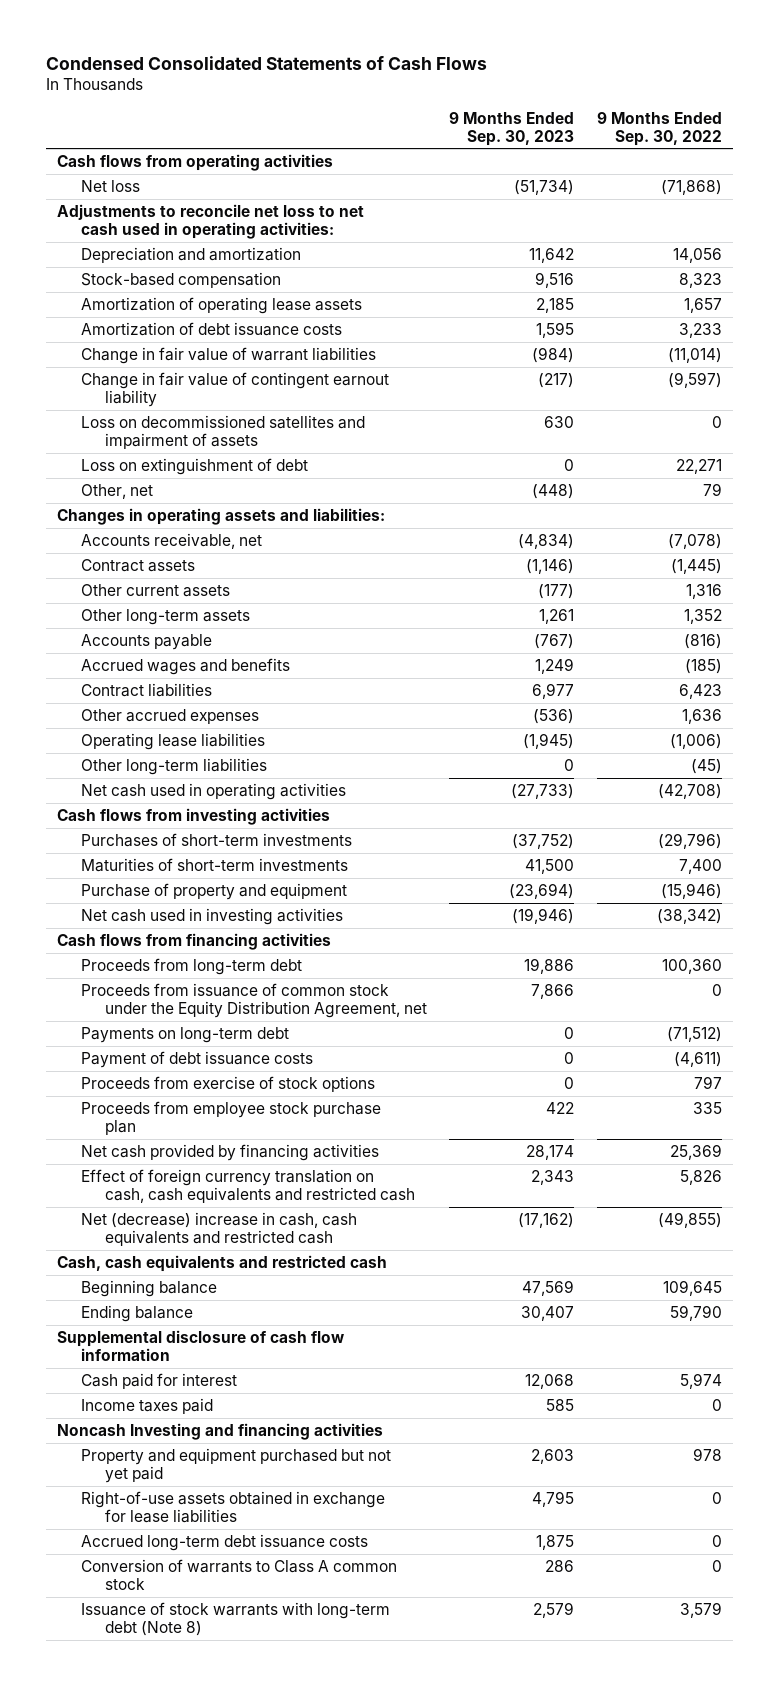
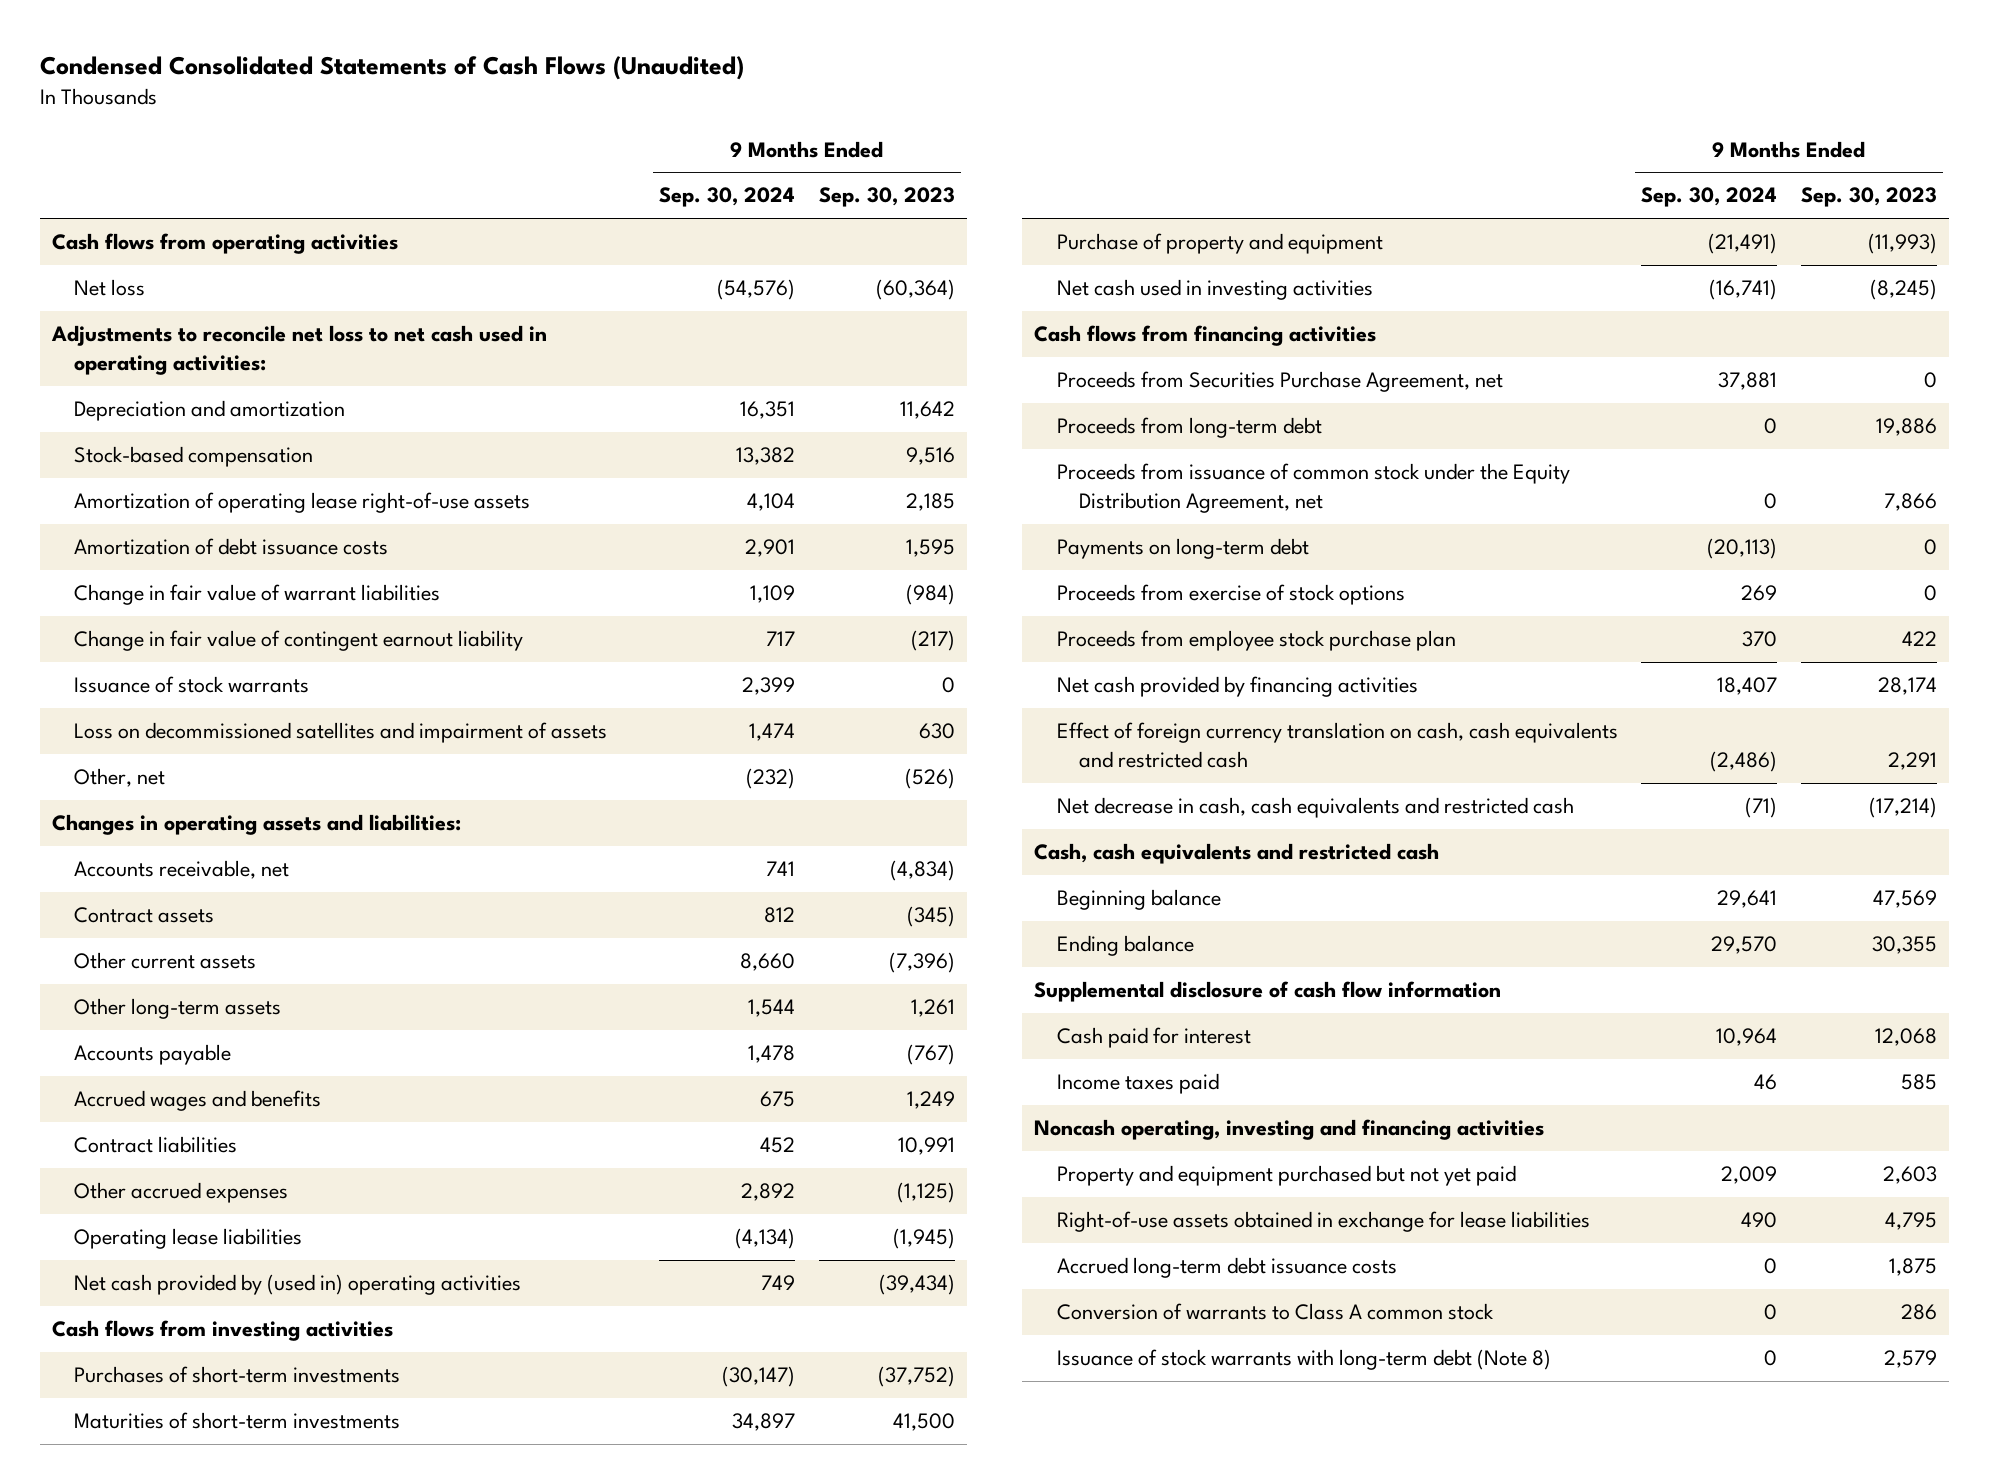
[45,55,487,70] Condensed Consolidated Statements of Cash Flows -> [39,56,744,81] Condensed Consolidated Statements of Cash Flows (Unaudited)
[596,111,722,146] 9 Months Ended Sep. 30, 2022 -> none
none -> [659,187,796,208] Sep. 30, 2024
[514,179,575,195] (51,734) -> [875,279,955,301] (60,364)
[80,296,362,314] Amortization of operating lease assets -> [74,492,531,514] Amortization of operating lease right-of-use assets
none -> [74,676,310,694] Issuance of stock warrants
[80,457,308,475] Loss on extinguishment of debt -> none
[532,483,575,499] (448) -> [904,768,955,790] (526)
[526,558,575,574] (1,146) -> [906,906,955,928] (345)
[538,583,575,599] (177) -> [888,952,955,974] (7,396)
[532,682,575,699] 6,977 -> [897,1137,955,1156] 10,991
[533,708,575,724] (536) -> [896,1182,955,1204] (1,125)
[80,757,267,775] Other long-term liabilities -> none
[80,782,346,800] Net cash used in operating activities -> [74,1274,522,1296] Net cash provided by (used in) operating activities
[511,783,575,799] (27,733) -> [878,1274,955,1296] (39,434)
[509,882,575,899] (23,694) -> [1868,233,1938,255] (11,993)
[512,907,575,924] (19,946) -> [1870,279,1938,301] (8,245)
none -> [1056,371,1503,393] Proceeds from Securities Purchase Agreement, net
[80,1050,313,1068] Payment of debt issuance costs -> none
[531,1169,575,1185] 2,343 -> [1888,751,1938,770] 2,291
[80,1211,357,1247] Net (decrease) increase in cash, cash equivalents and restricted cash -> [1056,797,1574,819] Net decrease in cash, cash equivalents and restricted cash
[518,1212,575,1228] (17,162) -> [1869,797,1938,819] (17,214)
[521,1305,575,1321] 30,407 -> [1872,936,1938,955] 30,355
[57,1422,384,1440] Noncash Investing and financing activities -> [1034,1119,1545,1141] Noncash operating, investing and financing activities

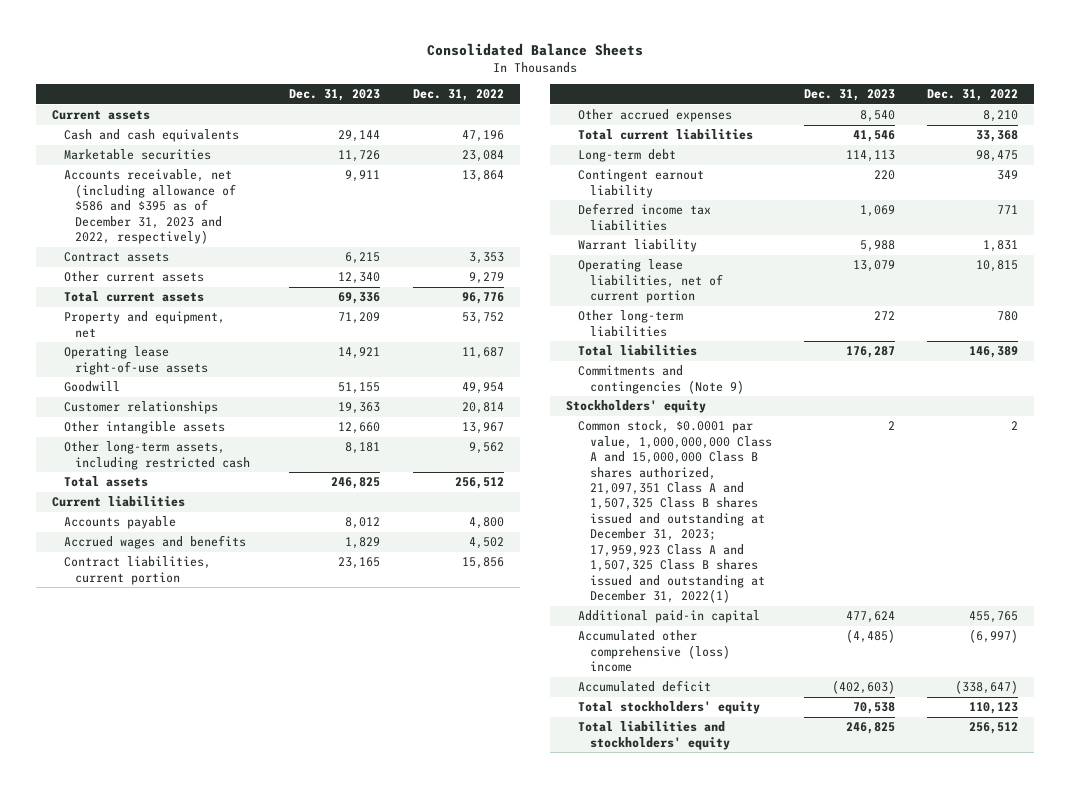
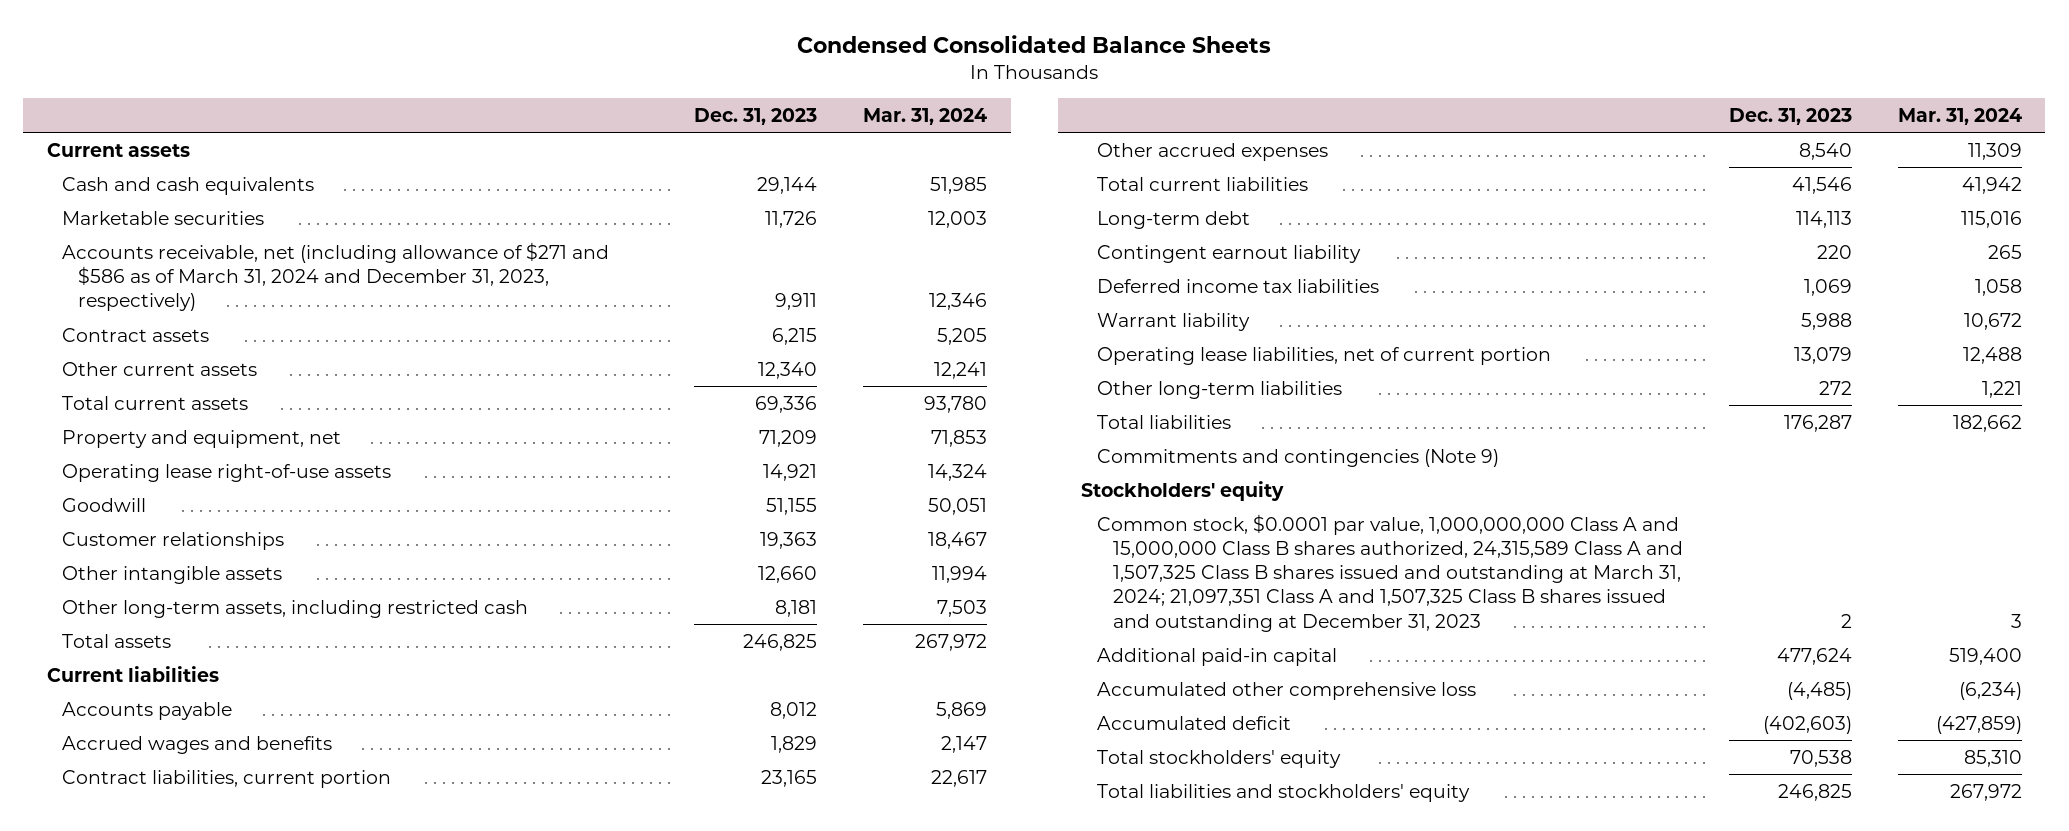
[427,43,644,57] Consolidated Balance Sheets -> [797,35,1272,54] Condensed Consolidated Balance Sheets
[412,89,504,102] Dec. 31, 2022 -> none
none -> [863,107,988,125] Mar. 31, 2024
[63,169,237,245] Accounts receivable, net (including allowance of $586 and $395 as of December 31, 2023 and 2022, respectively) -> [62,241,610,312] Accounts receivable, net (including allowance of $271 and $586 as of March 31, 2024 and December 31, 2023, respectively)
[578,420,772,604] Common stock, $0.0001 par value, 1,000,000,000 Class A and 15,000,000 Class B shares authorized, 21,097,351 Class A and 1,507,325 Class B shares issued and outstanding at December 31, 2023; 17,959,923 Class A and 1,507,325 Class B shares issued and outstanding at December 31, 2022(1) -> [1097,513,1683,632] Common stock, $0.0001 par value, 1,000,000,000 Class A and 15,000,000 Class B shares authorized, 24,315,589 Class A and 1,507,325 Class B shares issued and outstanding at March 31, 2024; 21,097,351 Class A and 1,507,325 Class B shares issued and outstanding at December 31, 2023
[578,630,730,673] Accumulated other comprehensive (loss) income -> [1097,681,1477,700] Accumulated other comprehensive loss

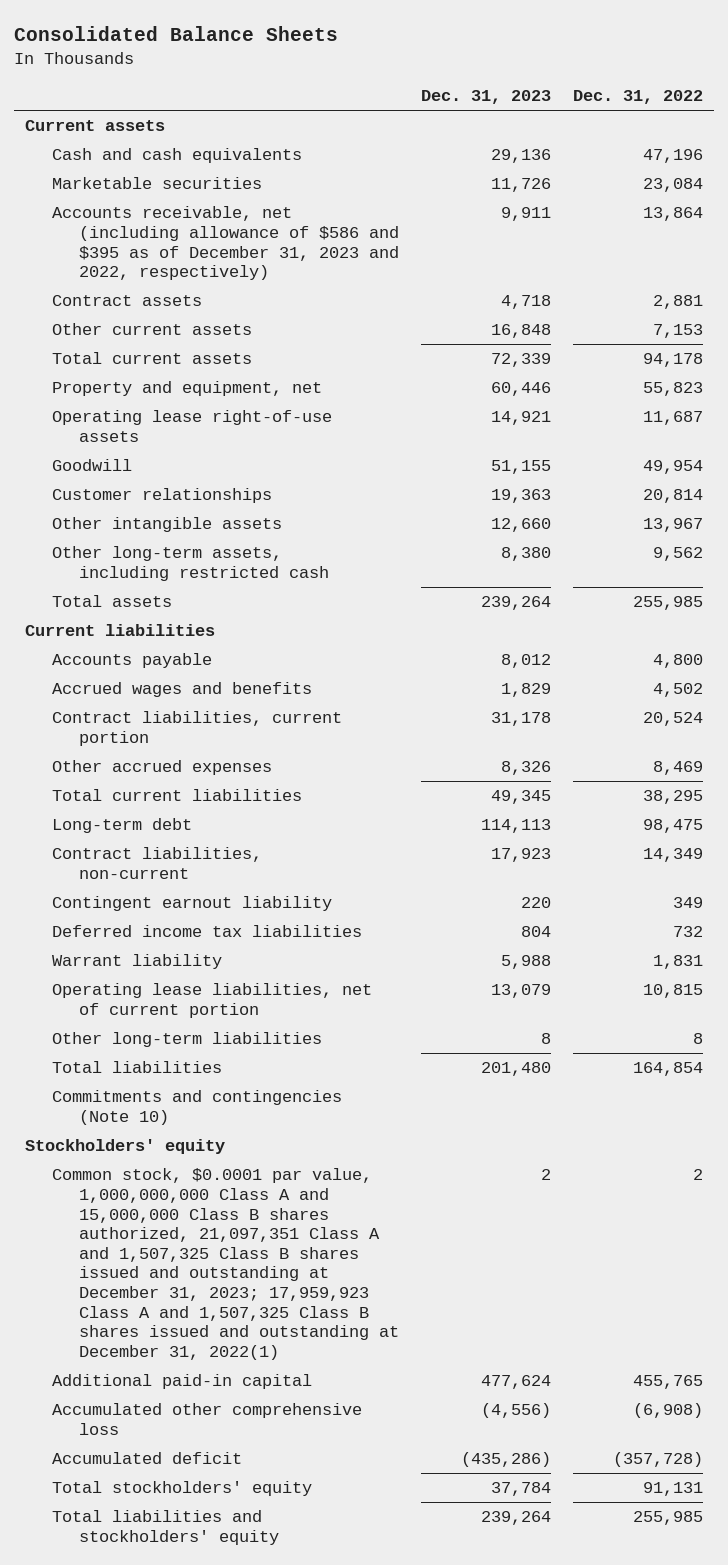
[797,35,1272,54] Condensed Consolidated Balance Sheets -> [14,25,339,41] Consolidated Balance Sheets
[863,107,988,125] Mar. 31, 2024 -> none
none -> [572,90,703,105] Dec. 31, 2022
[757,176,818,194] 29,144 -> [490,149,551,164] 29,136
[62,241,610,312] Accounts receivable, net (including allowance of $271 and $586 as of March 31, 2024 and December 31, 2023, respectively) -> [52,206,399,281] Accounts receivable, net (including allowance of $586 and $395 as of December 31, 2023 and 2022, respectively)
[772,327,818,345] 6,215 -> [500,295,551,310] 4,718
[758,361,818,379] 12,340 -> [490,324,551,339] 16,848
[755,395,818,413] 69,336 -> [490,353,551,368] 72,339
[759,429,818,447] 71,209 -> [490,382,551,397] 60,446
[775,599,818,617] 8,181 -> [500,547,551,562] 8,380
[743,633,818,651] 246,825 -> [480,596,551,611] 239,264
[761,769,818,787] 23,165 -> [490,712,551,727] 31,178
[1799,142,1853,160] 8,540 -> [500,761,551,776] 8,326
[1792,176,1853,194] 41,546 -> [490,790,551,805] 49,345
none -> [52,847,263,879] Contract liabilities, non-current
[1804,278,1853,296] 1,069 -> [520,926,551,938] 804
[1819,380,1853,395] 272 -> [540,1033,551,1045] 8
[1784,414,1853,432] 176,287 -> [480,1062,551,1077] 201,480
[1097,448,1500,467] Commitments and contingencies (Note 9) -> [52,1090,343,1125] Commitments and contingencies (Note 10)
[1097,513,1683,632] Common stock, $0.0001 par value, 1,000,000,000 Class A and 15,000,000 Class B shares authorized, 24,315,589 Class A and 1,507,325 Class B shares issued and outstanding at March 31, 2024; 21,097,351 Class A and 1,507,325 Class B shares issued and outstanding at December 31, 2023 -> [52,1168,399,1361] Common stock, $0.0001 par value, 1,000,000,000 Class A and 15,000,000 Class B shares authorized, 21,097,351 Class A and 1,507,325 Class B shares issued and outstanding at December 31, 2023; 17,959,923 Class A and 1,507,325 Class B shares issued and outstanding at December 31, 2022(1)
[1787,681,1853,700] (4,485) -> [480,1403,551,1419] (4,556)
[1763,715,1853,734] (402,603) -> [460,1452,551,1468] (435,286)
[1790,749,1853,767] 70,538 -> [490,1482,551,1497] 37,784
[1778,783,1853,801] 246,825 -> [480,1511,551,1526] 239,264

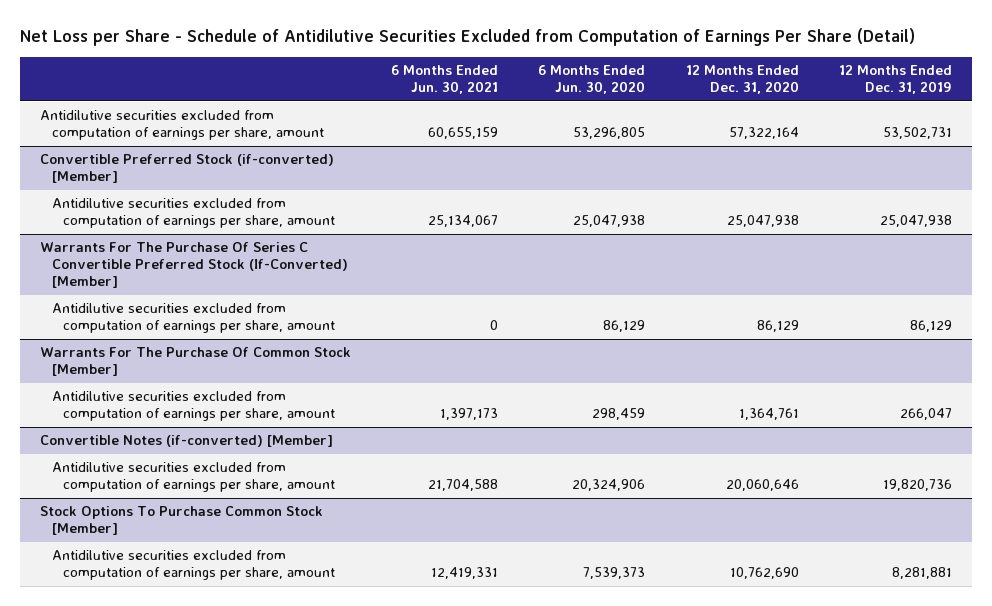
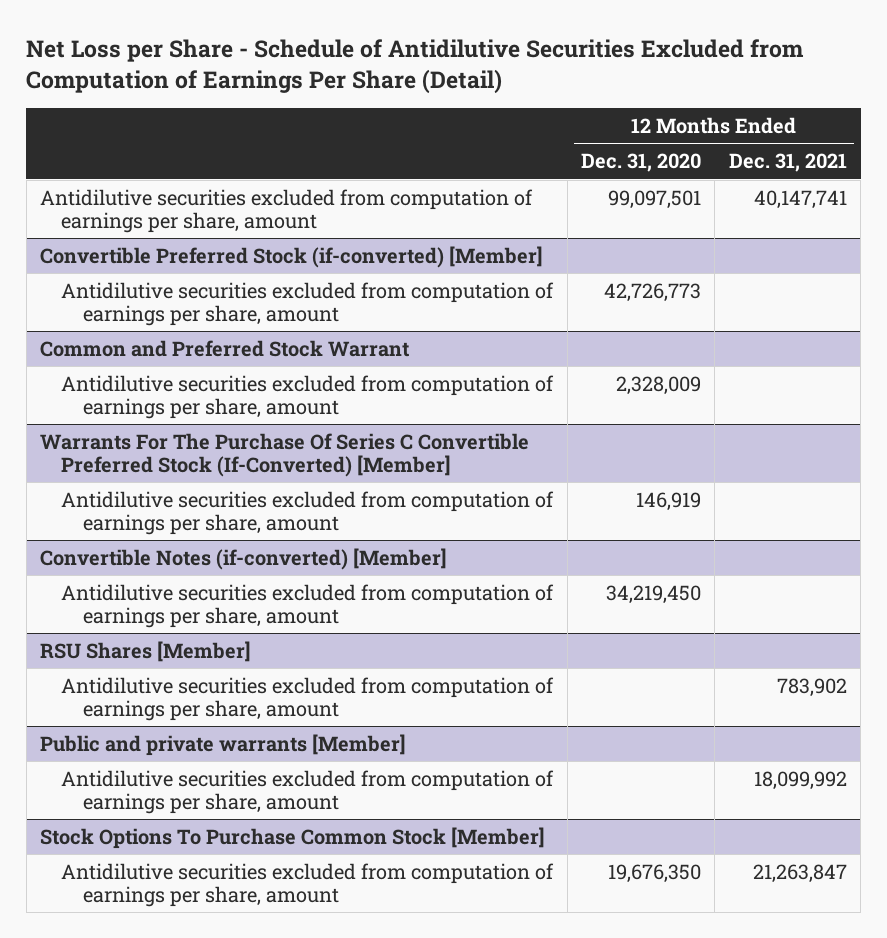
[391,65,499,95] 6 Months Ended Jun. 30, 2021 -> none
[538,65,646,95] 6 Months Ended Jun. 30, 2020 -> none
[838,65,952,95] 12 Months Ended Dec. 31, 2019 -> none
none -> [728,153,847,173] Dec. 31, 2021
[728,127,799,140] 57,322,164 -> [608,189,702,209] 99,097,501
[726,215,799,228] 25,047,938 -> [604,282,702,302] 42,726,773
none -> [40,339,410,357] Common and Preferred Stock Warrant
none -> [61,374,555,420] Antidilutive securities excluded from computation of earnings per share, amount
[39,347,351,377] Warrants For The Purchase Of Common Stock [Member] -> none
[51,391,336,422] Antidilutive securities excluded from computation of earnings per share, amount -> none
[756,320,799,333] 86,129 -> [636,491,702,511] 146,919
[725,479,799,492] 20,060,646 -> [606,584,702,604] 34,219,450
none -> [40,640,252,662] RSU Shares [Member]
none -> [61,676,555,722] Antidilutive securities excluded from computation of earnings per share, amount
none -> [40,733,407,756] Public and private warrants [Member]
none -> [61,769,555,815] Antidilutive securities excluded from computation of earnings per share, amount
[729,567,799,580] 10,762,690 -> [608,863,702,883] 19,676,350

